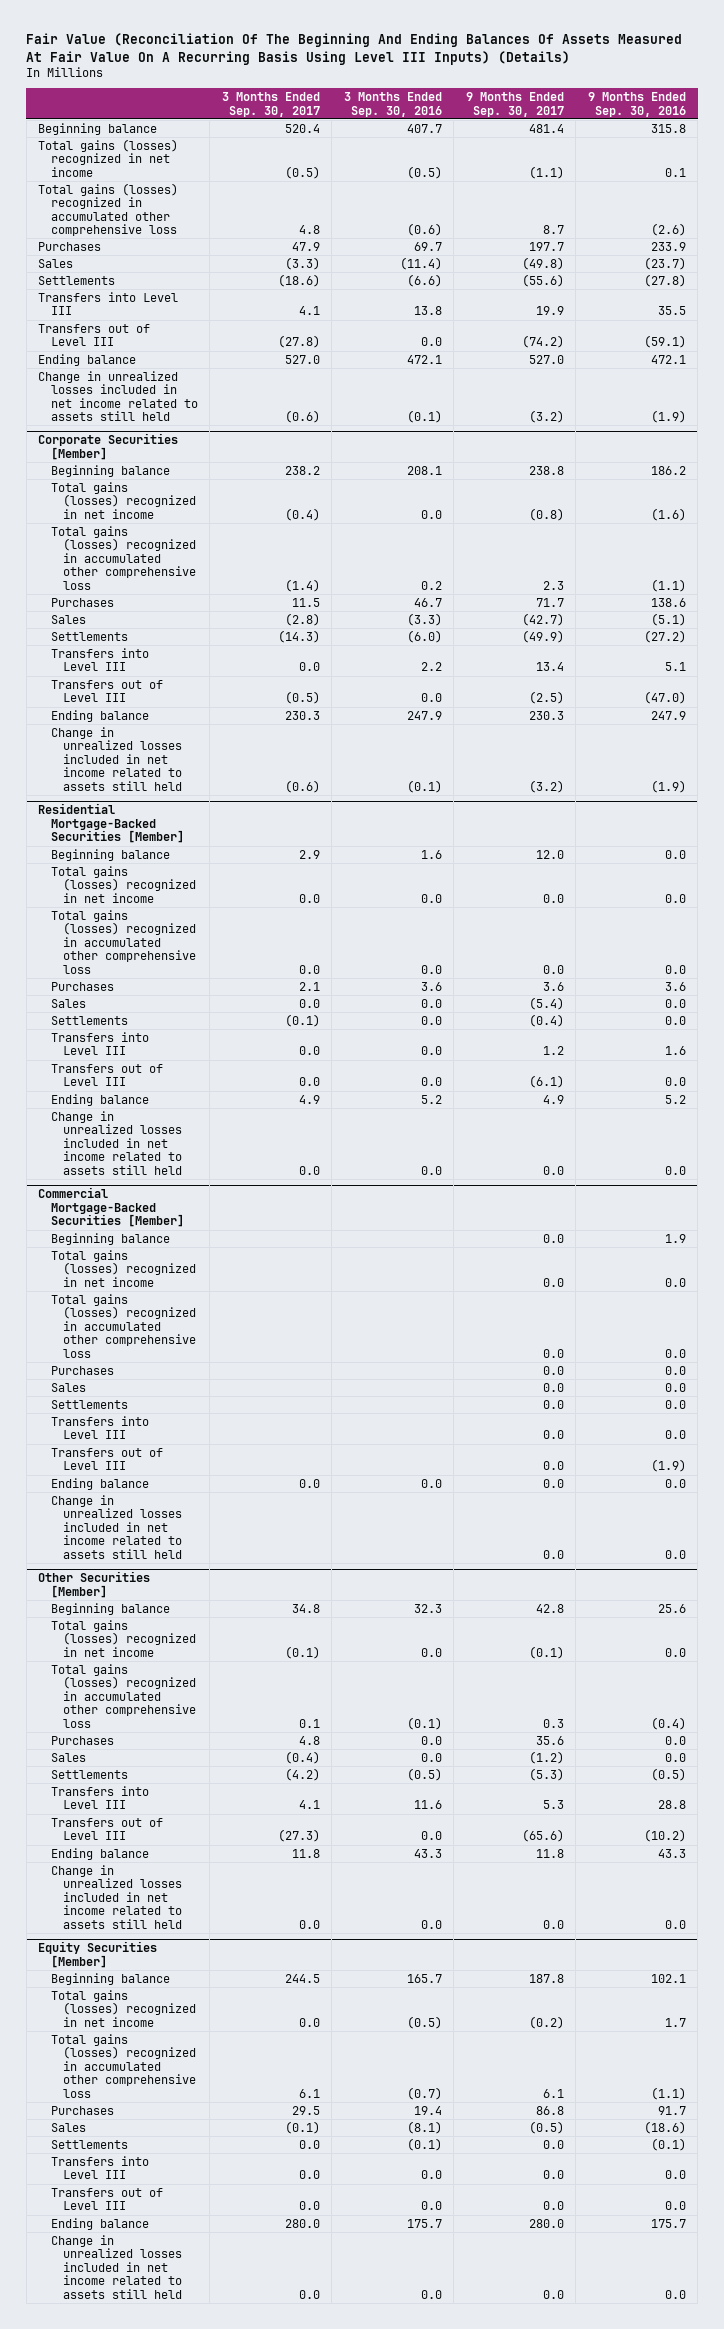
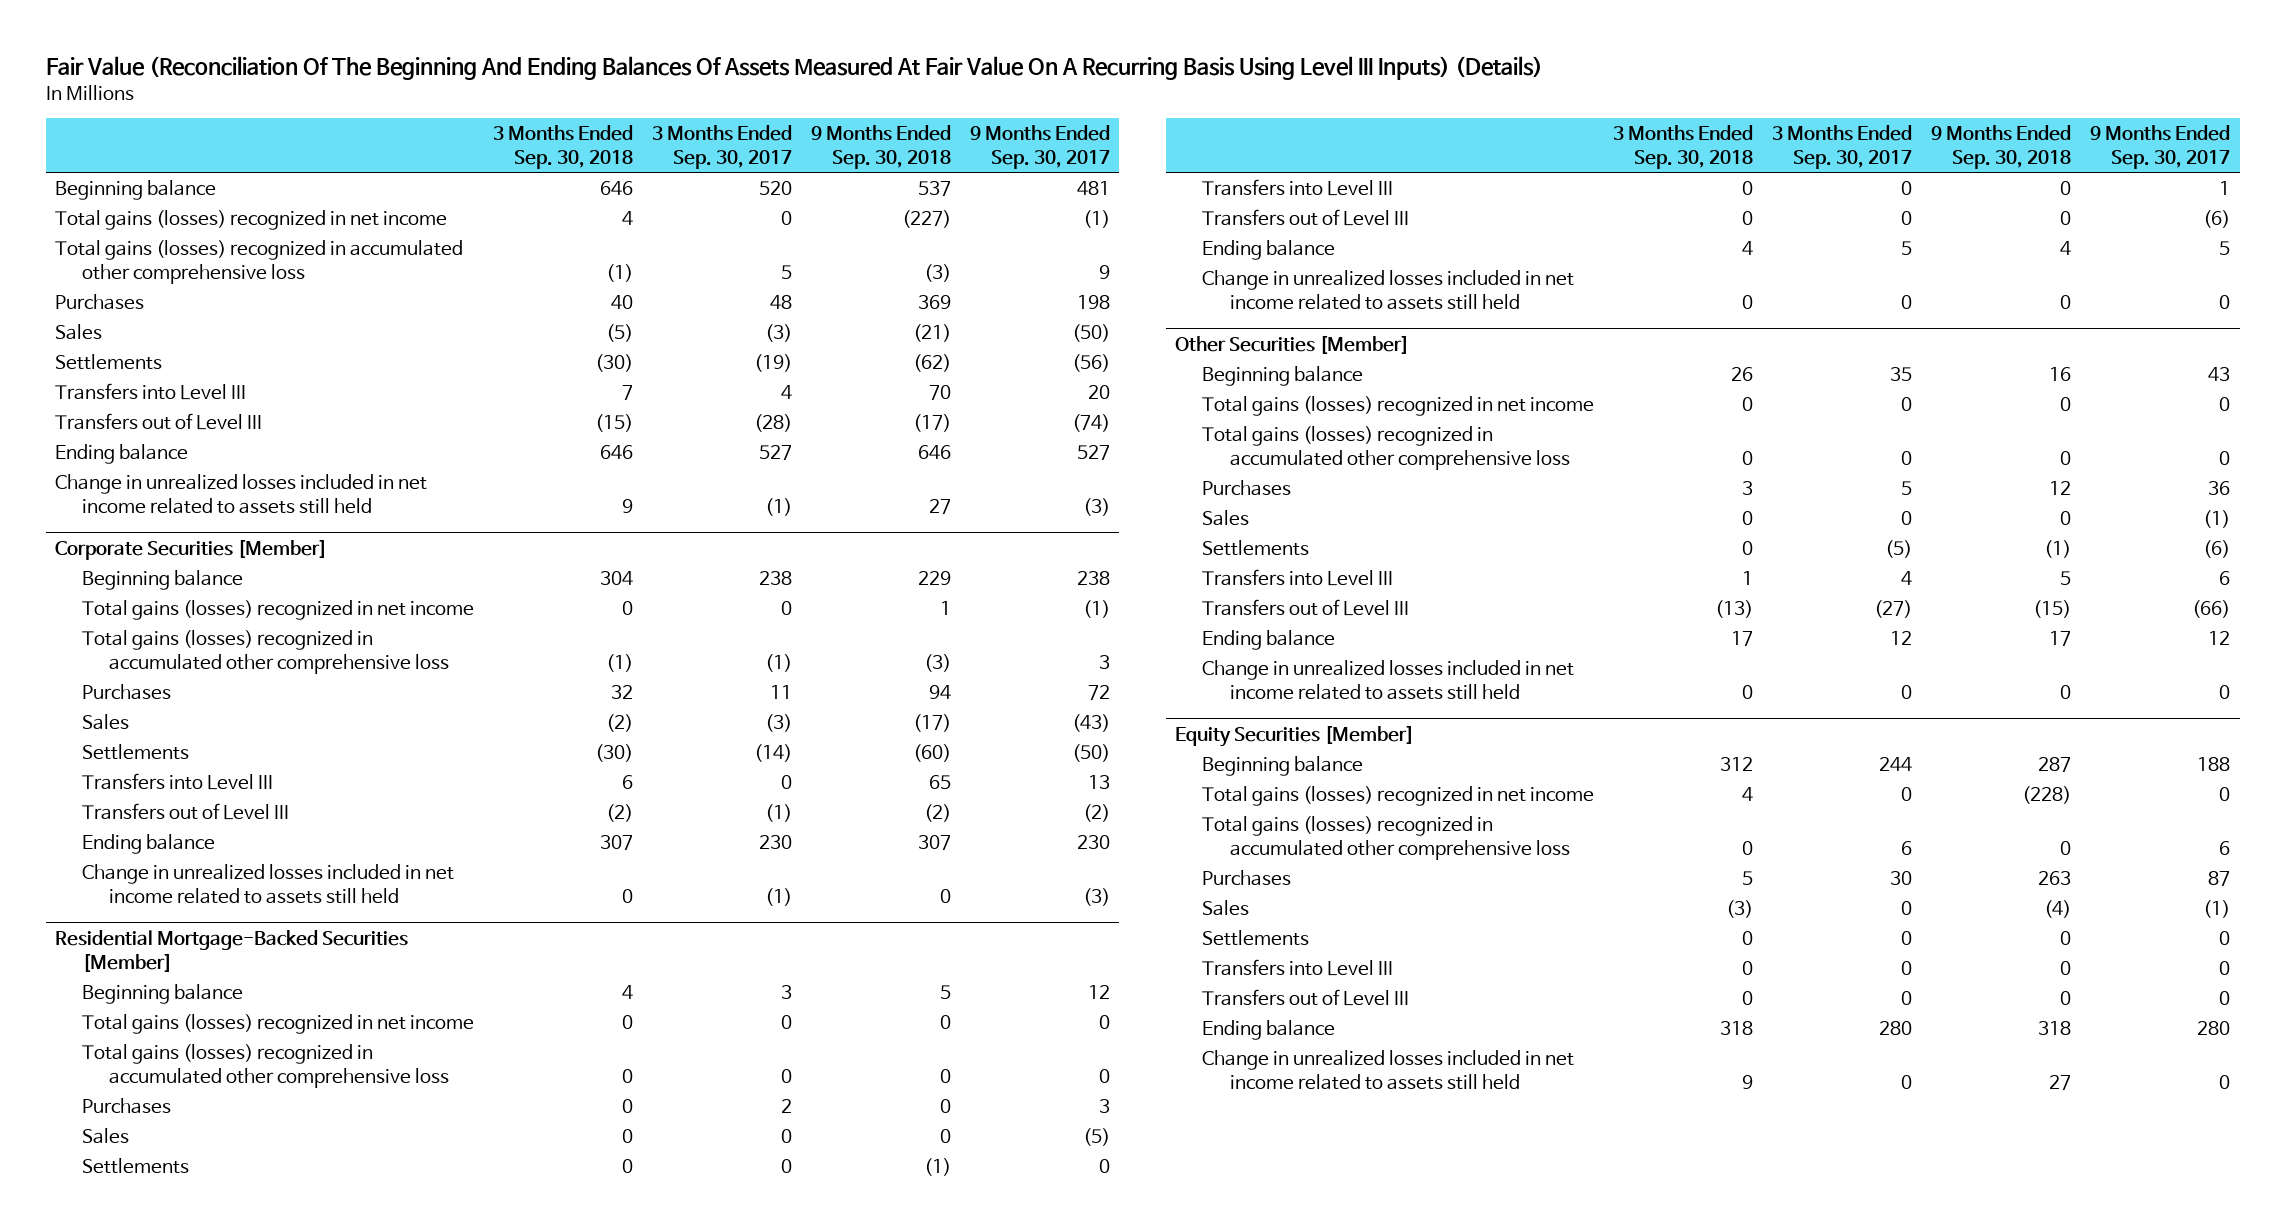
[343,92,442,117] 3 Months Ended Sep. 30, 2016 -> none
[587,92,686,117] 9 Months Ended Sep. 30, 2016 -> none
none -> [493,125,634,169] 3 Months Ended Sep. 30, 2018
none -> [810,125,951,169] 9 Months Ended Sep. 30, 2018
[284,123,320,133] 520.4 -> [758,180,792,195] 520
[528,123,564,133] 481.4 -> [1076,180,1110,195] 481
[284,165,320,179] (0.5) -> [780,210,792,225] 0
[528,165,564,179] (1.1) -> [1082,209,1110,228] (1)
[298,225,320,235] 4.8 -> [780,264,792,279] 5
[542,225,564,235] 8.7 -> [1098,264,1110,279] 9
[291,241,320,251] 47.9 -> [769,294,792,309] 48
[528,241,564,251] 197.7 -> [1076,294,1110,309] 198
[284,256,320,270] (3.3) -> [764,323,792,342] (3)
[521,256,564,270] (49.8) -> [1071,323,1110,342] (50)
[277,273,320,287] (18.6) -> [753,353,792,372] (19)
[521,273,564,287] (55.6) -> [1071,353,1110,372] (56)
[298,306,320,316] 4.1 -> [780,384,792,399] 4
[535,306,564,316] 19.9 -> [1087,384,1110,399] 20
[277,335,320,349] (27.8) -> [753,413,792,432] (28)
[521,335,564,349] (74.2) -> [1071,413,1110,432] (74)
[284,354,320,364] 527.0 -> [758,444,792,460] 527
[528,354,564,364] 527.0 -> [1076,444,1110,460] 527
[284,410,320,424] (0.6) -> [764,497,792,516] (1)
[528,410,564,424] (3.2) -> [1082,497,1110,516] (3)
[284,465,320,475] 238.2 -> [758,570,792,585] 238
[528,465,564,475] 238.8 -> [1076,570,1110,585] 238
[284,507,320,521] (0.4) -> [780,600,792,615] 0
[528,507,564,521] (0.8) -> [1082,599,1110,618] (1)
[284,578,320,592] (1.4) -> [764,653,792,672] (1)
[542,580,564,590] 2.3 -> [1098,654,1110,669] 3
[291,597,320,607] 11.5 -> [769,684,792,699] 11
[535,597,564,607] 71.7 -> [1087,684,1110,700] 72
[284,612,320,626] (2.8) -> [764,713,792,732] (3)
[521,612,564,626] (42.7) -> [1071,713,1110,732] (43)
[277,629,320,643] (14.3) -> [753,743,792,762] (14)
[521,629,564,643] (49.9) -> [1071,743,1110,762] (50)
[298,662,320,672] 0.0 -> [780,774,792,789] 0
[535,662,564,672] 13.4 -> [1087,774,1110,789] 13
[284,691,320,705] (0.5) -> [764,803,792,822] (1)
[528,691,564,705] (2.5) -> [1082,803,1110,822] (2)
[284,710,320,720] 230.3 -> [758,834,792,849] 230
[528,710,564,720] 230.3 -> [1076,834,1110,849] 230
[284,779,320,793] (0.6) -> [764,887,792,906] (1)
[528,779,564,793] (3.2) -> [1082,887,1110,906] (3)
[38,1187,184,1228] Commercial Mortgage-Backed Securities [Member] -> none
[50,1232,170,1245] Beginning balance -> none
[50,1249,197,1287] Total gains (losses) recognized in net income -> none
[50,1293,197,1358] Total gains (losses) recognized in accumulated other comprehensive loss -> none
[50,1365,114,1375] Purchases -> none
[50,1382,86,1392] Sales -> none
[50,1399,128,1409] Settlements -> none
[50,1415,149,1440] Transfers into Level III -> none
[50,1447,163,1471] Transfers out of Level III -> none
[50,1477,149,1490] Ending balance -> none
[50,1494,183,1559] Change in unrealized losses included in net income related to assets still held -> none
[298,849,320,859] 2.9 -> [780,984,792,999] 3
[535,849,564,859] 12.0 -> [1087,984,1110,999] 12
[298,893,320,903] 0.0 -> [780,1014,792,1029] 0
[542,893,564,903] 0.0 -> [1098,1014,1110,1029] 0
[298,964,320,974] 0.0 -> [780,1068,792,1083] 0
[542,964,564,974] 0.0 -> [1098,1068,1110,1083] 0
[298,981,320,991] 2.1 -> [780,1098,792,1113] 2
[542,981,564,991] 3.6 -> [1098,1098,1110,1113] 3
[298,998,320,1008] 0.0 -> [780,1128,792,1143] 0
[528,996,564,1010] (5.4) -> [1082,1127,1110,1146] (5)
[284,1013,320,1027] (0.1) -> [780,1158,792,1173] 0
[528,1013,564,1027] (0.4) -> [1098,1158,1110,1173] 0
[298,1046,320,1056] 0.0 -> [1901,180,1913,195] 0
[542,1046,564,1056] 1.2 -> [2219,180,2231,195] 1
[298,1077,320,1087] 0.0 -> [1901,210,1913,225] 0
[528,1075,564,1089] (6.1) -> [2203,209,2231,228] (6)
[298,1094,320,1104] 4.9 -> [1901,240,1913,255] 5
[542,1094,564,1104] 4.9 -> [2219,240,2231,255] 5
[298,1165,320,1175] 0.0 -> [1901,294,1913,309] 0
[542,1165,564,1175] 0.0 -> [2219,294,2231,309] 0
[291,1603,320,1613] 34.8 -> [1890,366,1913,381] 35
[535,1603,564,1613] 42.8 -> [2208,366,2231,381] 43
[284,1645,320,1659] (0.1) -> [1901,396,1913,411] 0
[528,1645,564,1659] (0.1) -> [2219,396,2231,411] 0
[298,1718,320,1728] 0.1 -> [1901,450,1913,465] 0
[542,1718,564,1728] 0.3 -> [2219,450,2231,465] 0
[298,1735,320,1745] 4.8 -> [1901,480,1913,495] 5
[535,1735,564,1745] 35.6 -> [2208,480,2231,495] 36
[284,1750,320,1764] (0.4) -> [1901,510,1913,525] 0
[528,1750,564,1764] (1.2) -> [2203,509,2231,528] (1)
[284,1767,320,1781] (4.2) -> [1885,539,1913,558] (5)
[528,1767,564,1781] (5.3) -> [2203,539,2231,558] (6)
[298,1800,320,1810] 4.1 -> [1901,570,1913,585] 4
[542,1800,564,1810] 5.3 -> [2219,570,2231,585] 6
[277,1829,320,1843] (27.3) -> [1874,599,1913,618] (27)
[521,1829,564,1843] (65.6) -> [2192,599,2231,618] (66)
[291,1848,320,1858] 11.8 -> [1890,630,1913,645] 12
[535,1848,564,1858] 11.8 -> [2208,630,2231,645] 12
[298,1919,320,1929] 0.0 -> [1901,684,1913,699] 0
[542,1919,564,1929] 0.0 -> [2219,684,2231,699] 0
[284,1973,320,1983] 244.5 -> [1879,756,1913,771] 244
[528,1973,564,1983] 187.8 -> [2197,756,2231,771] 188
[298,2017,320,2027] 0.0 -> [1901,786,1913,801] 0
[528,2015,564,2029] (0.2) -> [2219,786,2231,801] 0
[298,2088,320,2098] 6.1 -> [1901,840,1913,855] 6
[542,2088,564,2098] 6.1 -> [2219,840,2231,855] 6
[291,2105,320,2115] 29.5 -> [1890,870,1913,885] 30
[535,2105,564,2115] 86.8 -> [2208,870,2231,886] 87
[284,2120,320,2134] (0.1) -> [1901,900,1913,915] 0
[528,2120,564,2134] (0.5) -> [2203,899,2231,918] (1)
[298,2139,320,2149] 0.0 -> [1901,930,1913,945] 0
[542,2139,564,2149] 0.0 -> [2219,930,2231,945] 0
[298,2170,320,2180] 0.0 -> [1901,960,1913,975] 0
[542,2170,564,2180] 0.0 -> [2219,960,2231,975] 0
[298,2201,320,2211] 0.0 -> [1901,990,1913,1005] 0
[542,2201,564,2211] 0.0 -> [2219,990,2231,1005] 0
[284,2218,320,2228] 280.0 -> [1879,1020,1913,1035] 280
[528,2218,564,2228] 280.0 -> [2197,1020,2231,1035] 280
[298,2289,320,2299] 0.0 -> [1901,1074,1913,1089] 0
[542,2289,564,2299] 0.0 -> [2219,1074,2231,1089] 0

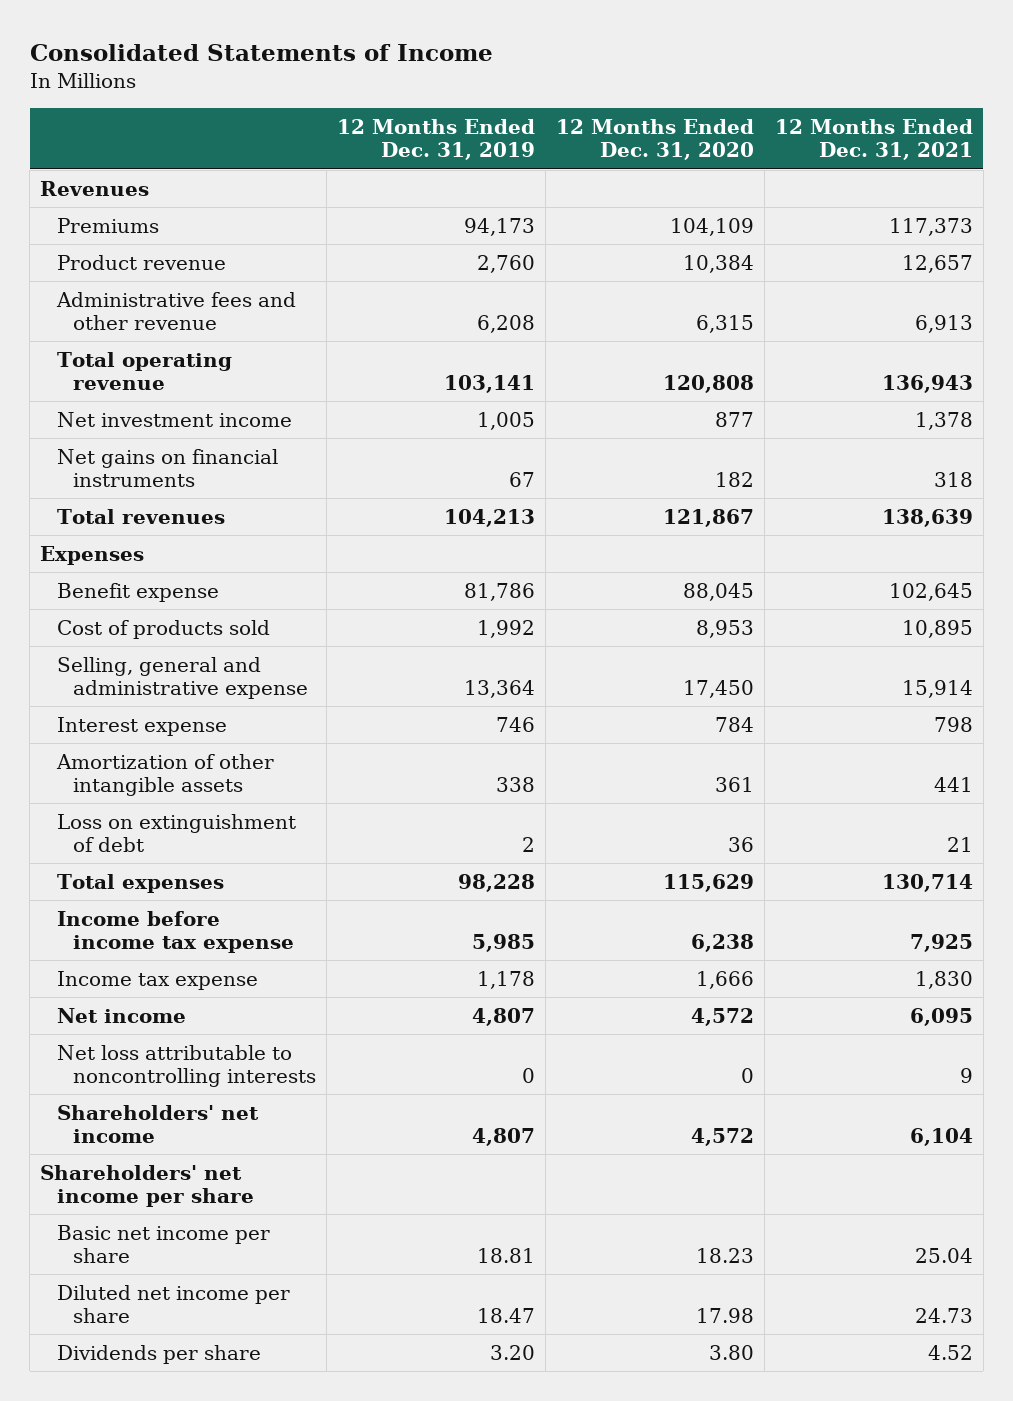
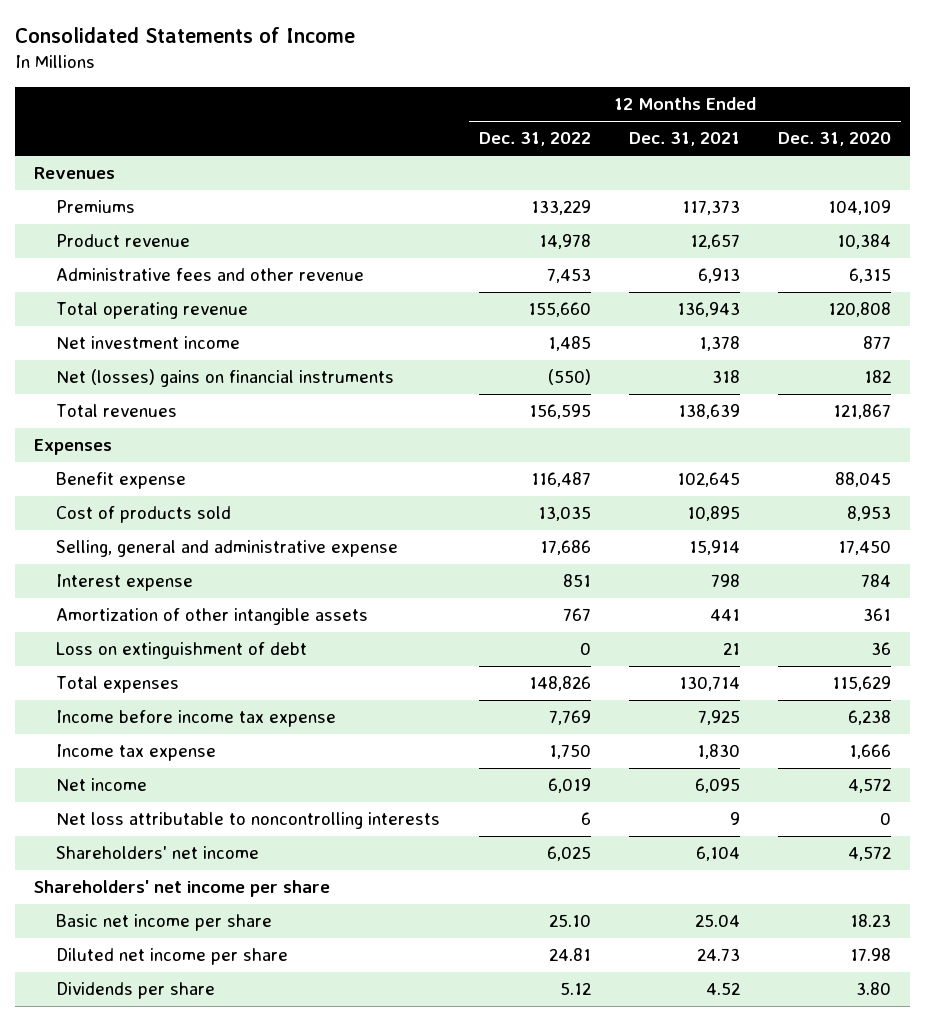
[337,119,536,161] 12 Months Ended Dec. 31, 2019 -> none
none -> [478,132,591,147] Dec. 31, 2022
[56,448,278,488] Net gains on financial instruments -> [56,369,395,388] Net (losses) gains on financial instruments

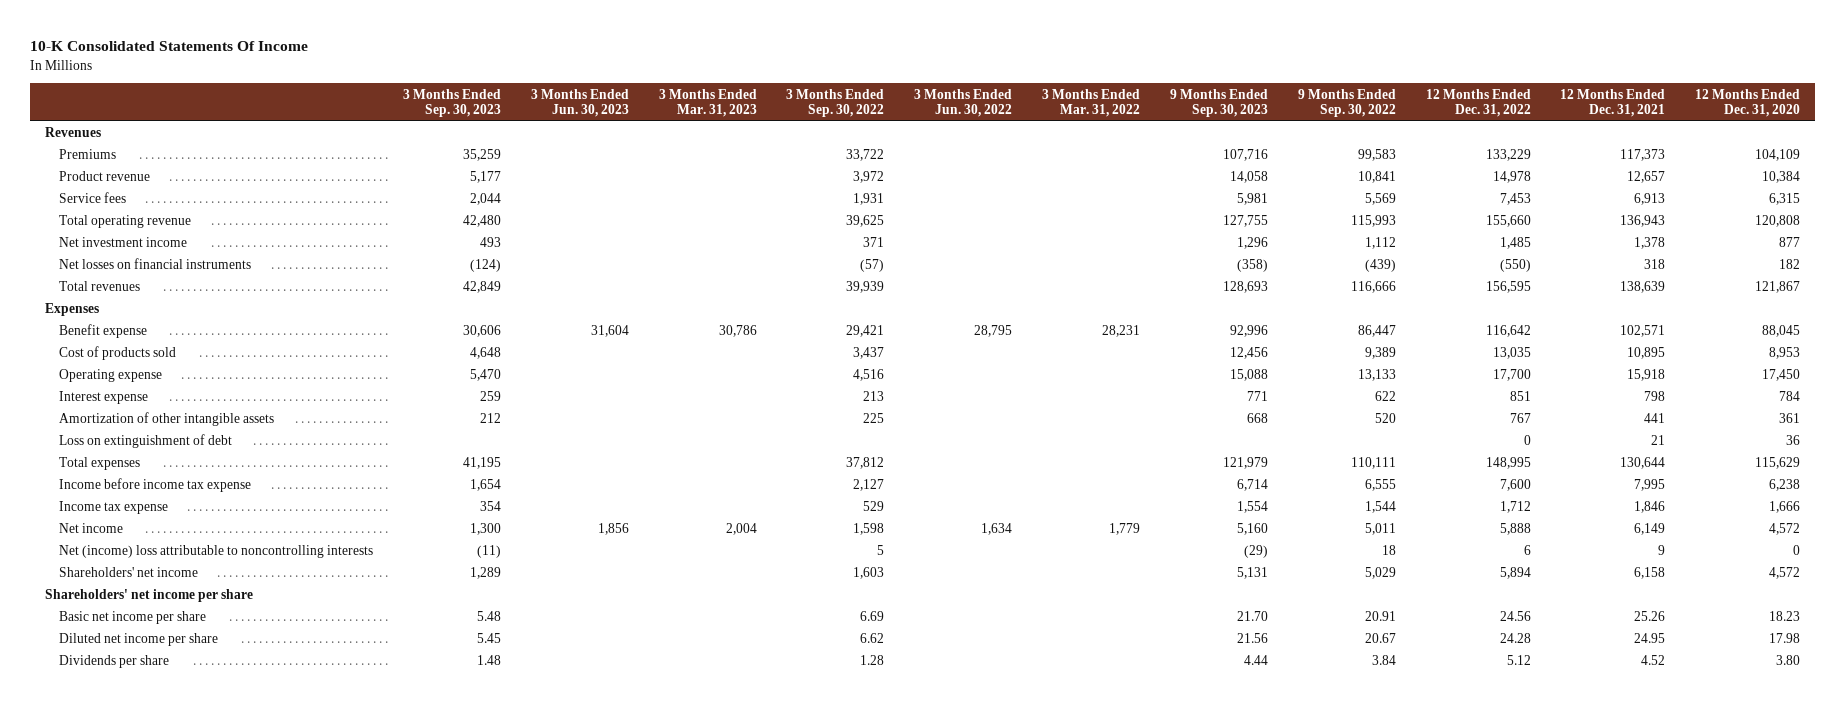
[14,27,355,44] Consolidated Statements of Income -> [30,41,309,52] 10-K Consolidated Statements Of Income
none -> [402,88,501,118] 3 Months Ended Sep. 30, 2023
none -> [530,88,629,118] 3 Months Ended Jun. 30, 2023
none -> [658,88,757,118] 3 Months Ended Mar. 31, 2023
none -> [786,88,885,118] 3 Months Ended Sep. 30, 2022
none -> [914,88,1013,118] 3 Months Ended Jun. 30, 2022
none -> [1042,88,1141,118] 3 Months Ended Mar. 31, 2022
none -> [1169,88,1268,118] 9 Months Ended Sep. 30, 2023
none -> [1297,88,1396,118] 9 Months Ended Sep. 30, 2022
[56,268,365,282] Administrative fees and other revenue -> [59,192,127,204] Service fees
[56,369,395,388] Net (losses) gains on financial instruments -> [59,258,252,270] Net losses on financial instruments
[530,472,591,488] 116,487 -> [1485,325,1531,338] 116,642
[676,472,740,488] 102,645 -> [1620,325,1666,338] 102,571
[56,540,399,558] Selling, general and administrative expense -> none
none -> [59,369,163,383] Operating expense
[528,676,591,692] 148,826 -> [1485,457,1531,470] 148,995
[678,676,740,692] 130,714 -> [1620,457,1666,470] 130,644
[548,710,591,726] 7,769 -> [1499,479,1531,492] 7,600
[697,710,740,726] 7,925 -> [1634,479,1666,492] 7,995
[548,744,591,760] 1,750 -> [1499,501,1531,514] 1,712
[696,744,740,760] 1,830 -> [1634,501,1666,514] 1,846
[547,778,591,794] 6,019 -> [1499,523,1531,536] 5,888
[694,778,740,794] 6,095 -> [1634,523,1666,536] 6,149
[56,812,441,830] Net loss attributable to noncontrolling interests -> [59,545,374,559] Net (income) loss attributable to noncontrolling interests
[546,846,591,862] 6,025 -> [1499,567,1531,580] 5,894
[695,846,740,862] 6,104 -> [1634,567,1666,580] 6,158
[548,914,591,928] 25.10 -> [1499,611,1531,622] 24.56
[694,914,740,928] 25.04 -> [1634,611,1666,622] 25.26
[548,948,591,962] 24.81 -> [1499,633,1531,644] 24.28
[696,948,740,962] 24.73 -> [1634,633,1666,644] 24.95

